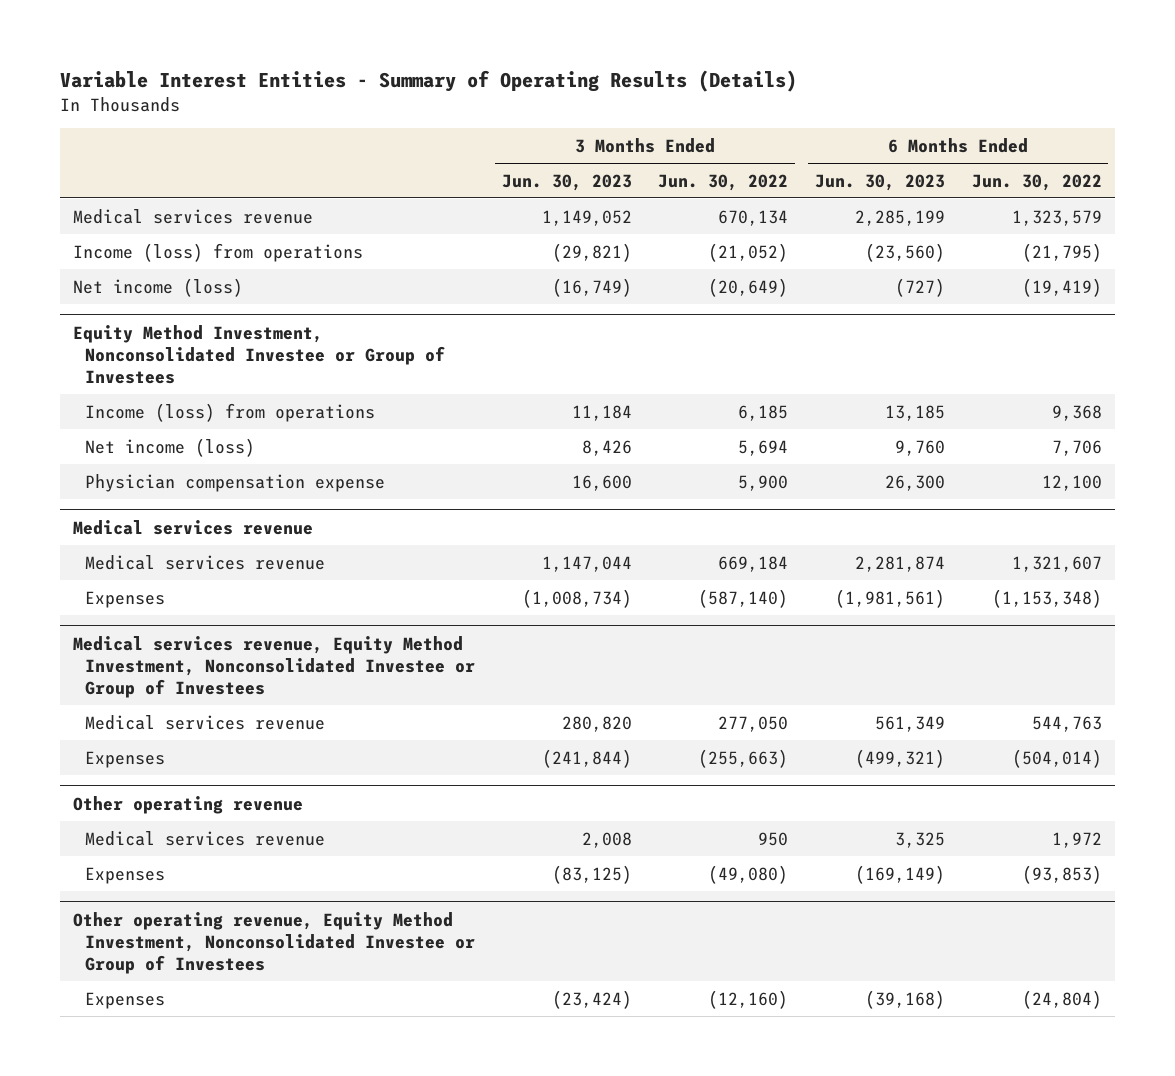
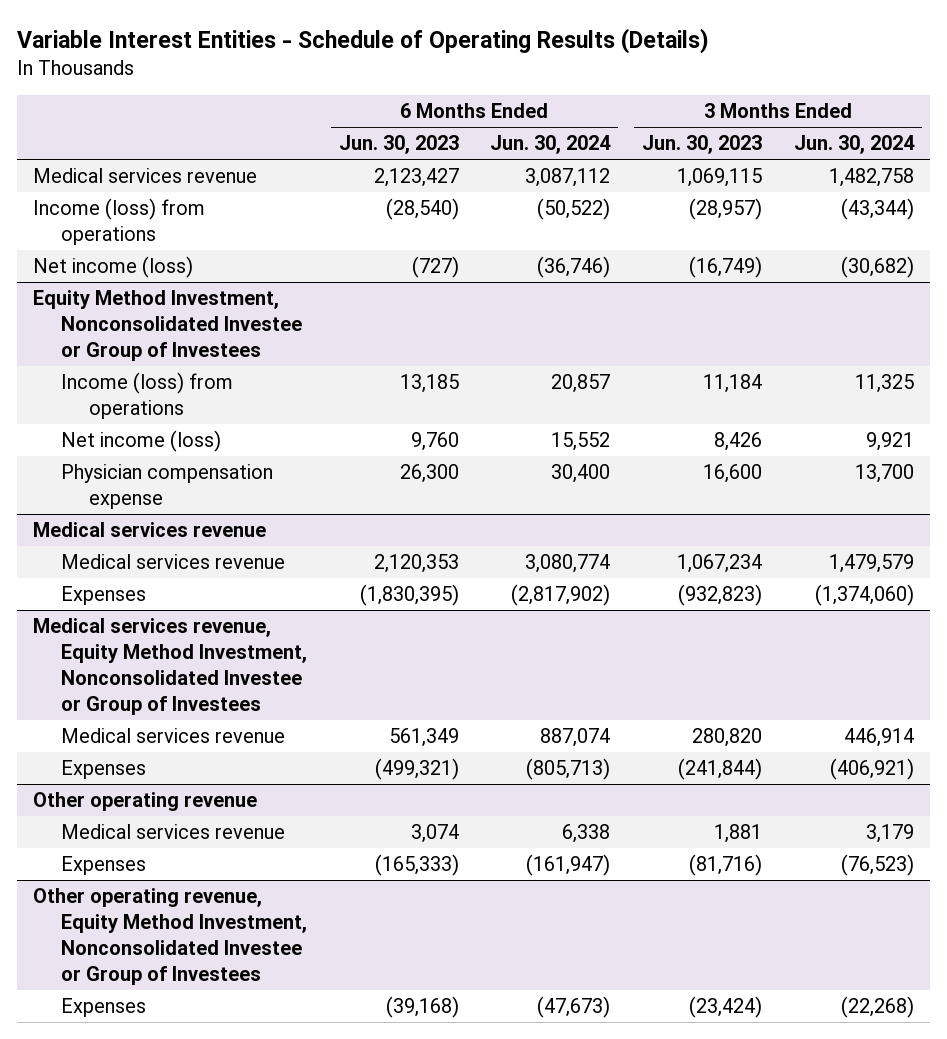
[59,70,797,93] Variable Interest Entities - Summary of Operating Results (Details) -> [17,28,710,55] Variable Interest Entities - Schedule of Operating Results (Details)
[658,173,789,191] Jun. 30, 2022 -> none
[971,173,1102,191] Jun. 30, 2022 -> none
none -> [490,135,612,155] Jun. 30, 2024
none -> [793,135,915,155] Jun. 30, 2024
[541,209,632,226] 1,149,052 -> [676,168,762,188] 1,069,115
[855,209,946,226] 2,285,199 -> [373,168,459,188] 2,123,427
[551,242,632,262] (29,821) -> [688,198,762,221] (28,957)
[865,242,946,262] (23,560) -> [385,198,459,221] (28,540)
[541,555,632,572] 1,147,044 -> [676,554,762,574] 1,067,234
[855,555,946,572] 2,281,874 -> [373,554,459,574] 2,120,353
[521,588,632,608] (1,008,734) -> [677,584,762,607] (932,823)
[835,588,946,608] (1,981,561) -> [359,584,459,607] (1,830,395)
[581,831,632,848] 2,008 -> [713,824,762,844] 1,881
[895,831,946,848] 3,325 -> [410,824,459,844] 3,074
[551,864,632,884] (83,125) -> [688,854,762,877] (81,716)
[855,864,946,884] (169,149) -> [374,854,459,877] (165,333)

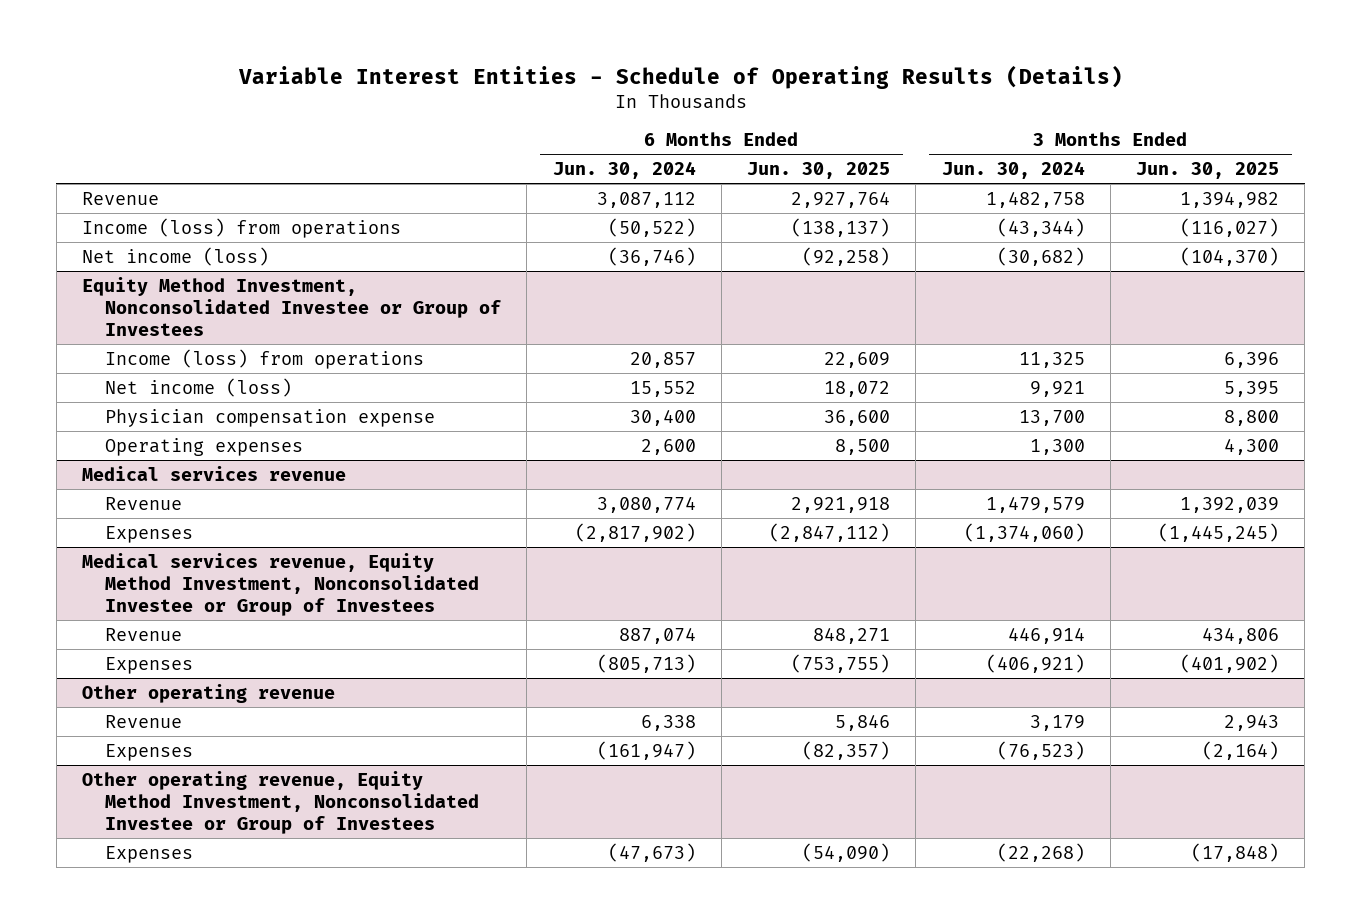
[338,135,459,155] Jun. 30, 2023 -> none
[641,135,762,155] Jun. 30, 2023 -> none
none -> [747,162,891,180] Jun. 30, 2025
none -> [1136,162,1280,180] Jun. 30, 2025
[32,168,257,184] Medical services revenue -> [82,191,160,205] Revenue
none -> [105,437,304,456] Operating expenses
[60,554,285,570] Medical services revenue -> [105,496,183,510] Revenue
[60,728,285,744] Medical services revenue -> [105,627,183,641] Revenue
[60,824,285,840] Medical services revenue -> [105,714,183,728] Revenue

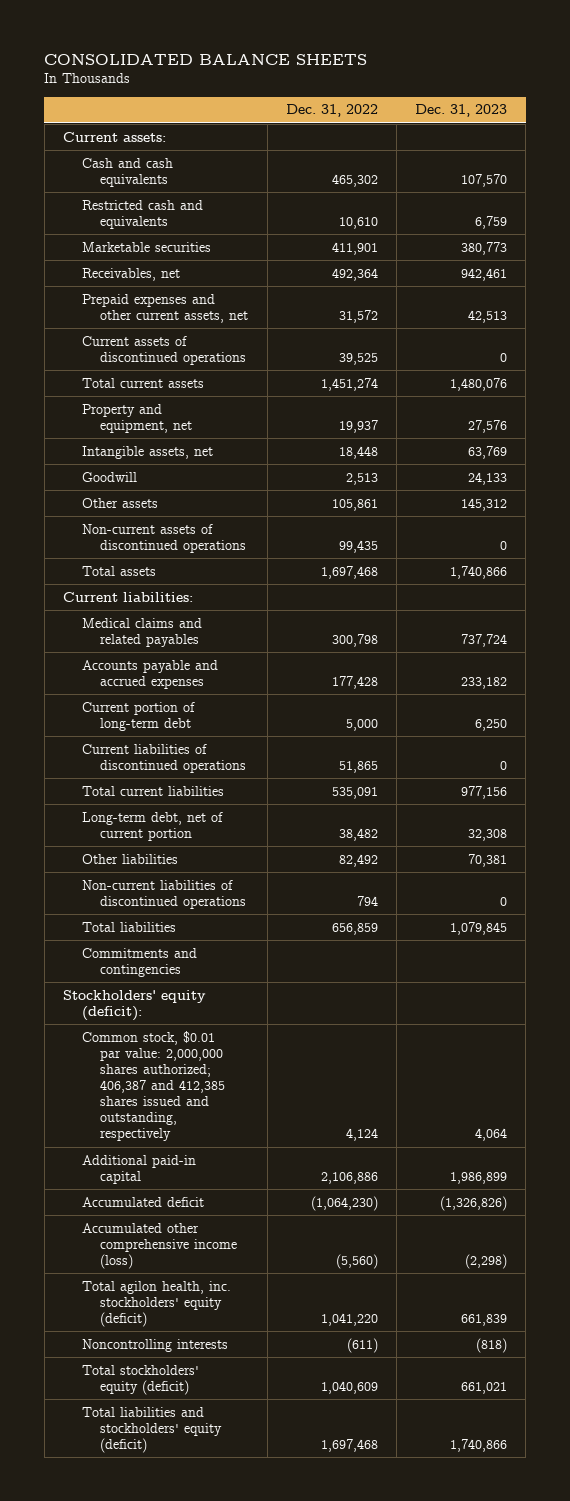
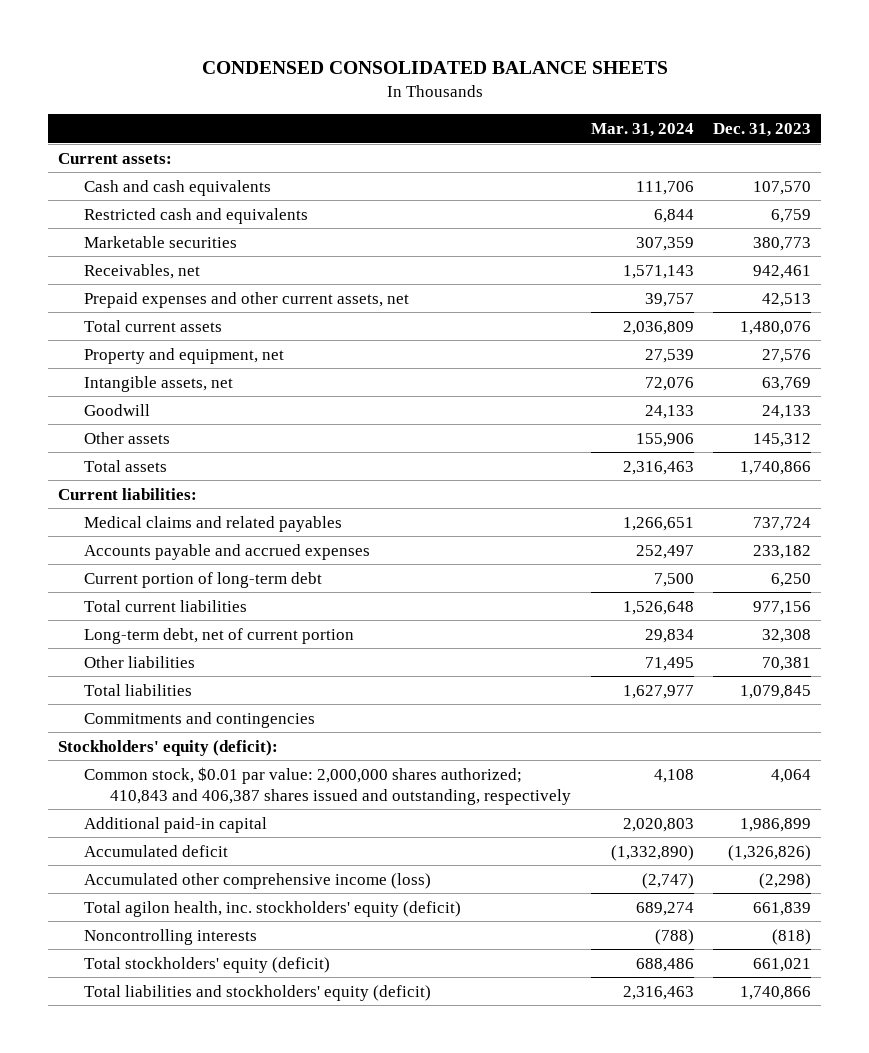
[44,54,368,66] CONSOLIDATED BALANCE SHEETS -> [201,61,668,75] CONDENSED CONSOLIDATED BALANCE SHEETS
[285,104,378,118] Dec. 31, 2022 -> none
none -> [590,123,694,138] Mar. 31, 2024
[81,335,247,365] Current assets of discontinued operations -> none
[81,523,247,553] Non-current assets of discontinued operations -> none
[81,743,247,773] Current liabilities of discontinued operations -> none
[81,879,247,909] Non-current liabilities of discontinued operations -> none
[81,1030,226,1142] Common stock, $0.01 par value: 2,000,000 shares authorized; 406,387 and 412,385 shares issued and outstanding, respectively -> [83,766,571,805] Common stock, $0.01 par value: 2,000,000 shares authorized; 410,843 and 406,387 shares issued and outstanding, respectively

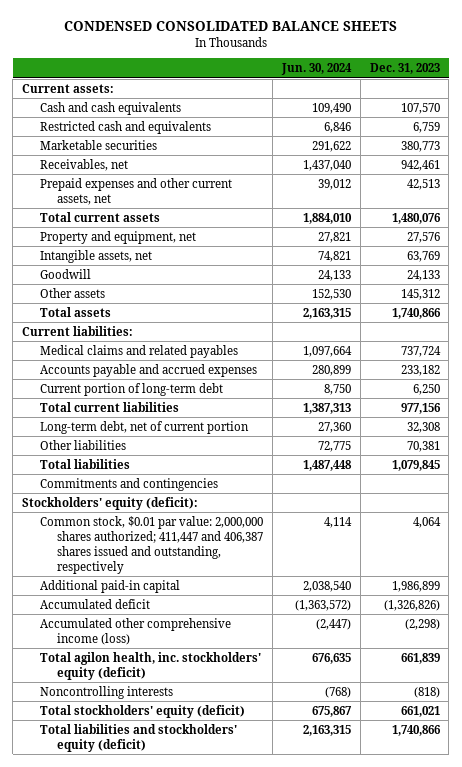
[590,123,694,138] Mar. 31, 2024 -> none
none -> [280,63,352,76] Jun. 30, 2024
[83,766,571,805] Common stock, $0.01 par value: 2,000,000 shares authorized; 410,843 and 406,387 shares issued and outstanding, respectively -> [39,515,264,574] Common stock, $0.01 par value: 2,000,000 shares authorized; 411,447 and 406,387 shares issued and outstanding, respectively

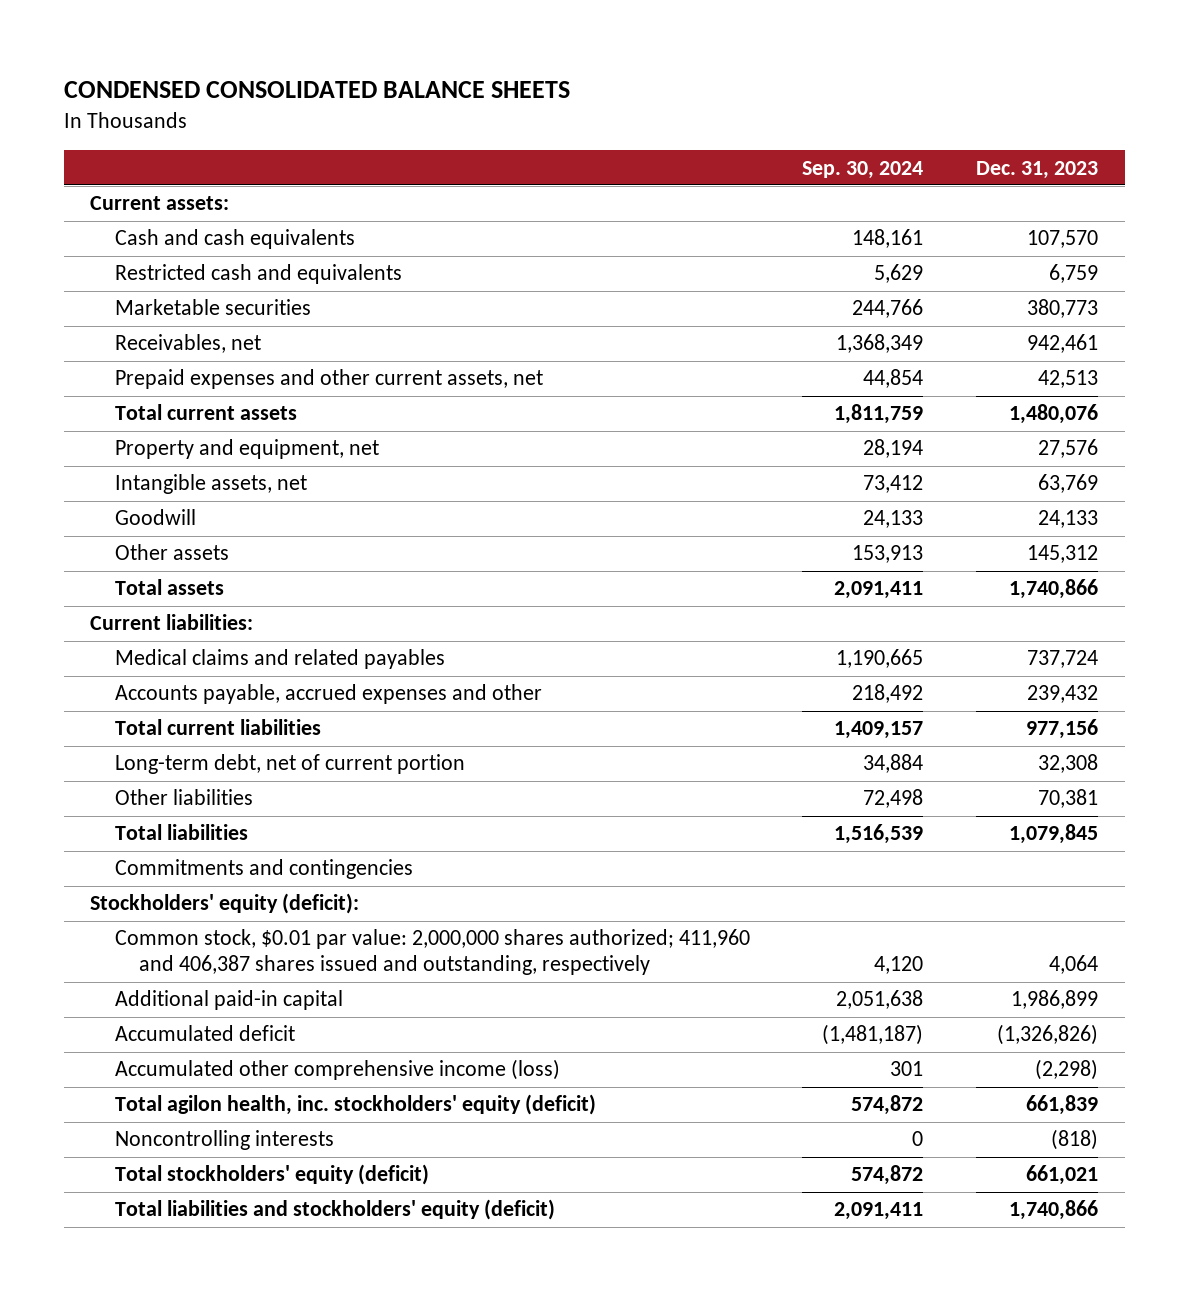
[280,63,352,76] Jun. 30, 2024 -> none
none -> [802,160,924,179] Sep. 30, 2024
[39,382,223,396] Current portion of long-term debt -> none
[39,363,257,377] Accounts payable and accrued expenses -> [114,684,542,705] Accounts payable, accrued expenses and other
[400,364,440,376] 233,182 -> [1027,685,1099,704] 239,432
[39,515,264,574] Common stock, $0.01 par value: 2,000,000 shares authorized; 411,447 and 406,387 shares issued and outstanding, respectively -> [114,929,750,976] Common stock, $0.01 par value: 2,000,000 shares authorized; 411,960 and 406,387 shares issued and outstanding, respectively

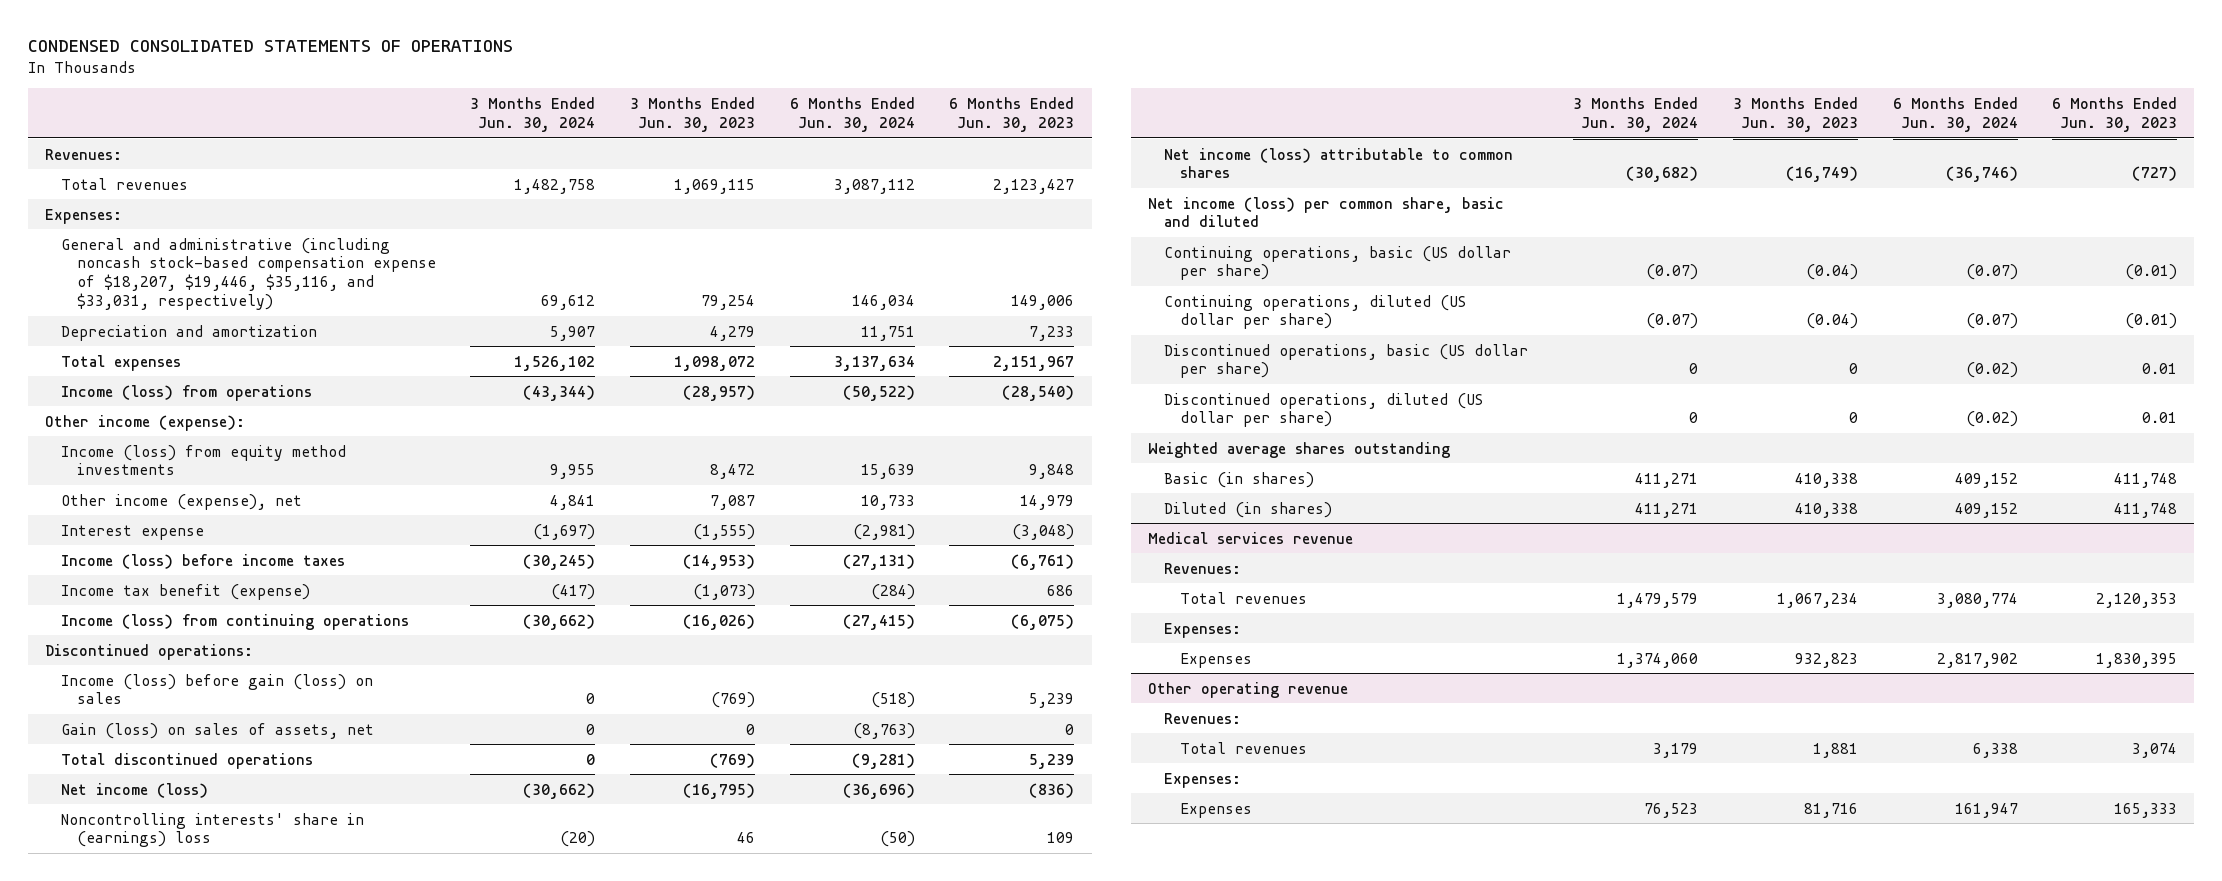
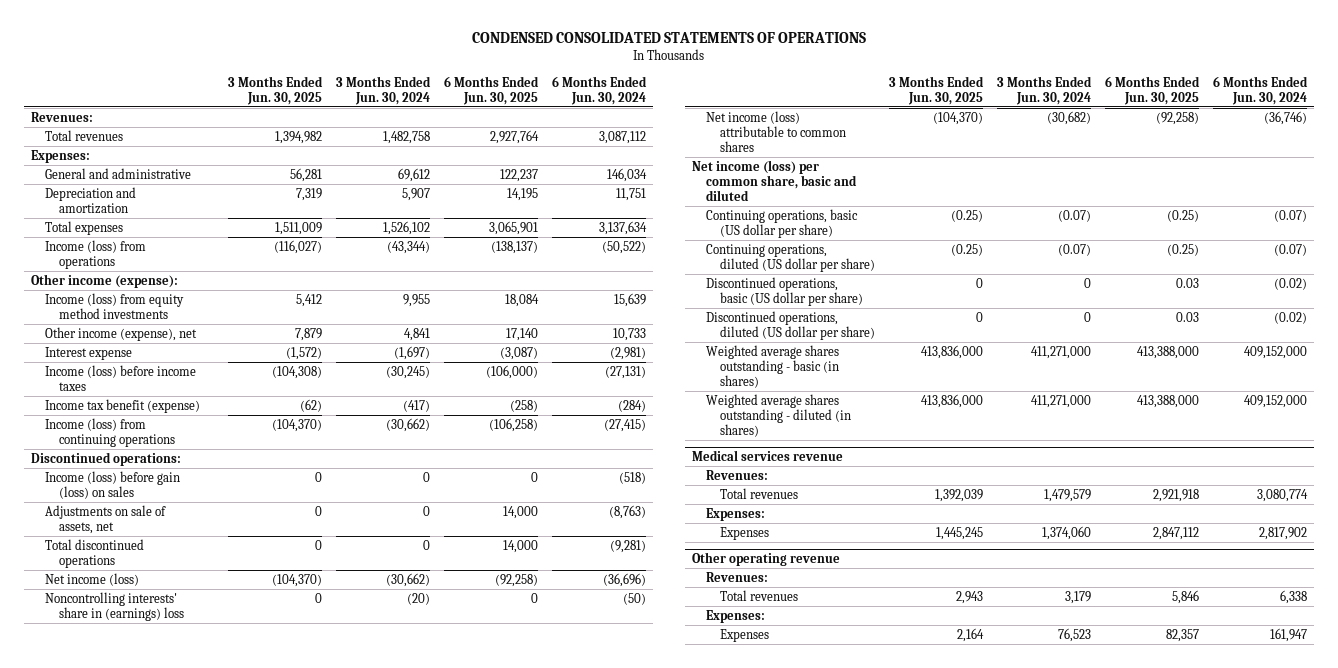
[630,96,756,132] 3 Months Ended Jun. 30, 2023 -> none
[949,96,1075,132] 6 Months Ended Jun. 30, 2023 -> none
none -> [228,75,324,105] 3 Months Ended Jun. 30, 2025
none -> [444,75,540,105] 6 Months Ended Jun. 30, 2025
[60,237,436,310] General and administrative (including noncash stock-based compensation expense of $18,207, $19,446, $35,116, and $33,031, respectively) -> [45,167,192,179] General and administrative
[60,722,374,739] Gain (loss) on sales of assets, net -> [45,504,167,534] Adjustments on sale of assets, net
[1147,441,1450,458] Weighted average shares outstanding -> none
[1163,471,1314,488] Basic (in shares) -> [705,344,839,388] Weighted average shares outstanding - basic (in shares)
[1635,472,1699,488] 411,271 -> [1030,345,1091,359] 411,271,000
[1954,472,2018,488] 409,152 -> [1243,345,1307,359] 409,152,000
[1163,501,1332,518] Diluted (in shares) -> [705,393,851,437] Weighted average shares outstanding - diluted (in shares)
[1635,502,1699,518] 411,271 -> [1030,394,1091,408] 411,271,000
[1954,502,2018,518] 409,152 -> [1243,394,1307,408] 409,152,000

